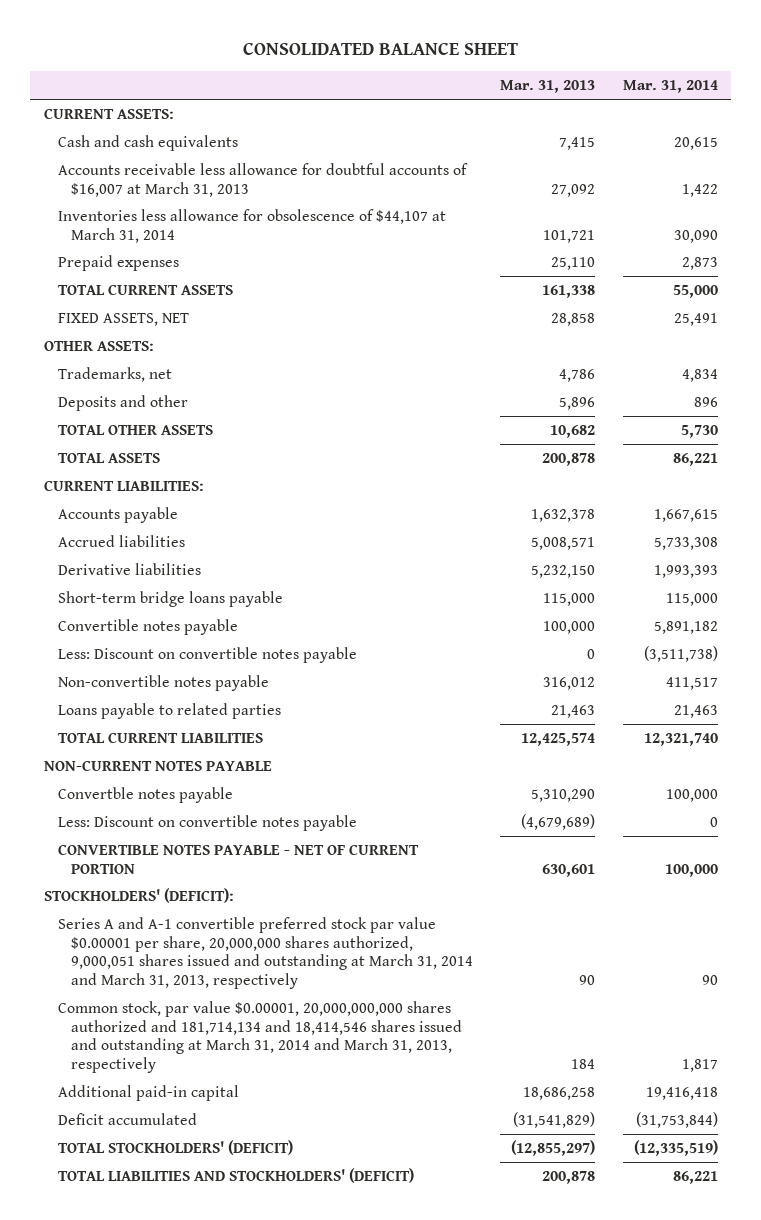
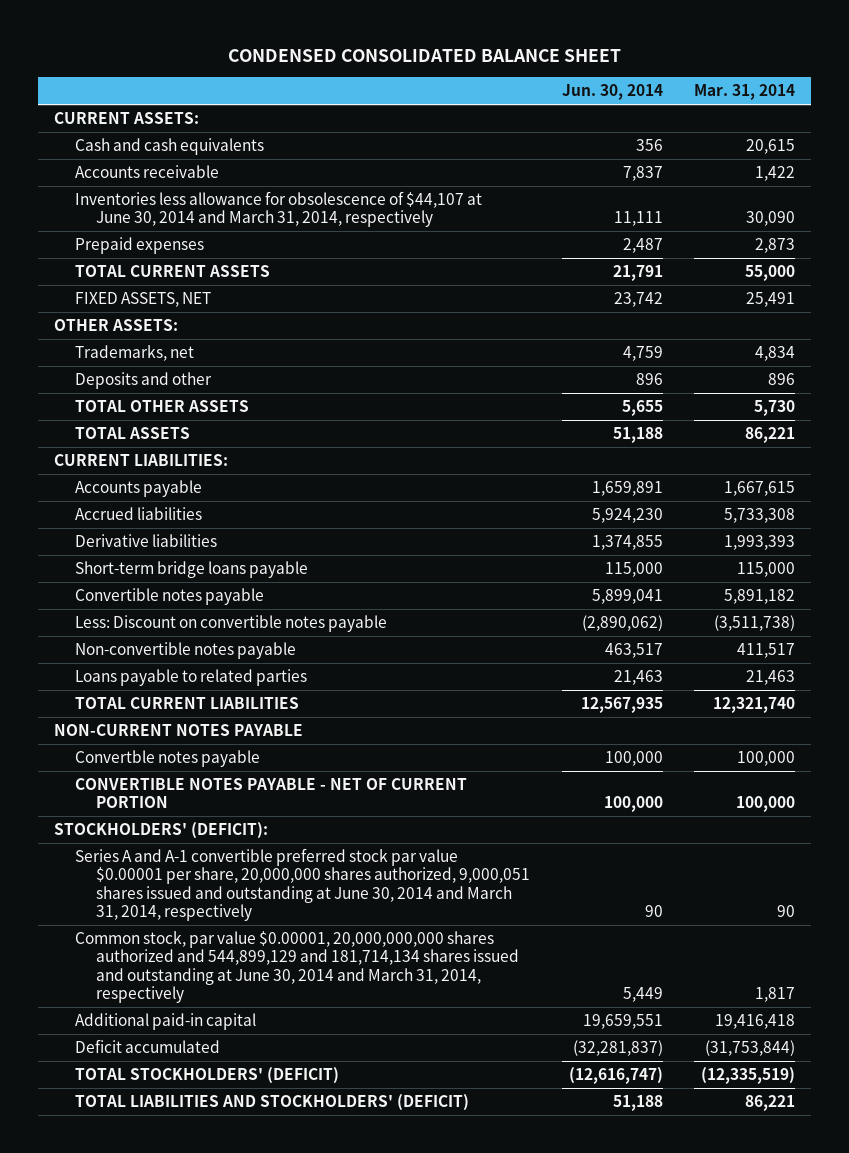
[242,42,518,56] CONSOLIDATED BALANCE SHEET -> [227,49,621,63] CONDENSED CONSOLIDATED BALANCE SHEET
[500,80,596,94] Mar. 31, 2013 -> none
none -> [561,84,663,101] Jun. 30, 2014
[57,162,468,197] Accounts receivable less allowance for doubtful accounts of $16,007 at March 31, 2013 -> [75,164,220,178] Accounts receivable
[57,208,446,243] Inventories less allowance for obsolescence of $44,107 at March 31, 2014 -> [75,190,483,228] Inventories less allowance for obsolescence of $44,107 at June 30, 2014 and March 31, 2014, respectively
[57,814,357,831] Less: Discount on convertible notes payable -> none
[57,916,474,990] Series A and A-1 convertible preferred stock par value $0.00001 per share, 20,000,000 shares authorized, 9,000,051 shares issued and outstanding at March 31, 2014 and March 31, 2013, respectively -> [75,847,530,922] Series A and A-1 convertible preferred stock par value $0.00001 per share, 20,000,000 shares authorized, 9,000,051 shares issued and outstanding at June 30, 2014 and March 31, 2014, respectively
[57,1000,463,1074] Common stock, par value $0.00001, 20,000,000,000 shares authorized and 181,714,134 and 18,414,546 shares issued and outstanding at March 31, 2014 and March 31, 2013, respectively -> [75,930,519,1004] Common stock, par value $0.00001, 20,000,000,000 shares authorized and 544,899,129 and 181,714,134 shares issued and outstanding at June 30, 2014 and March 31, 2014, respectively

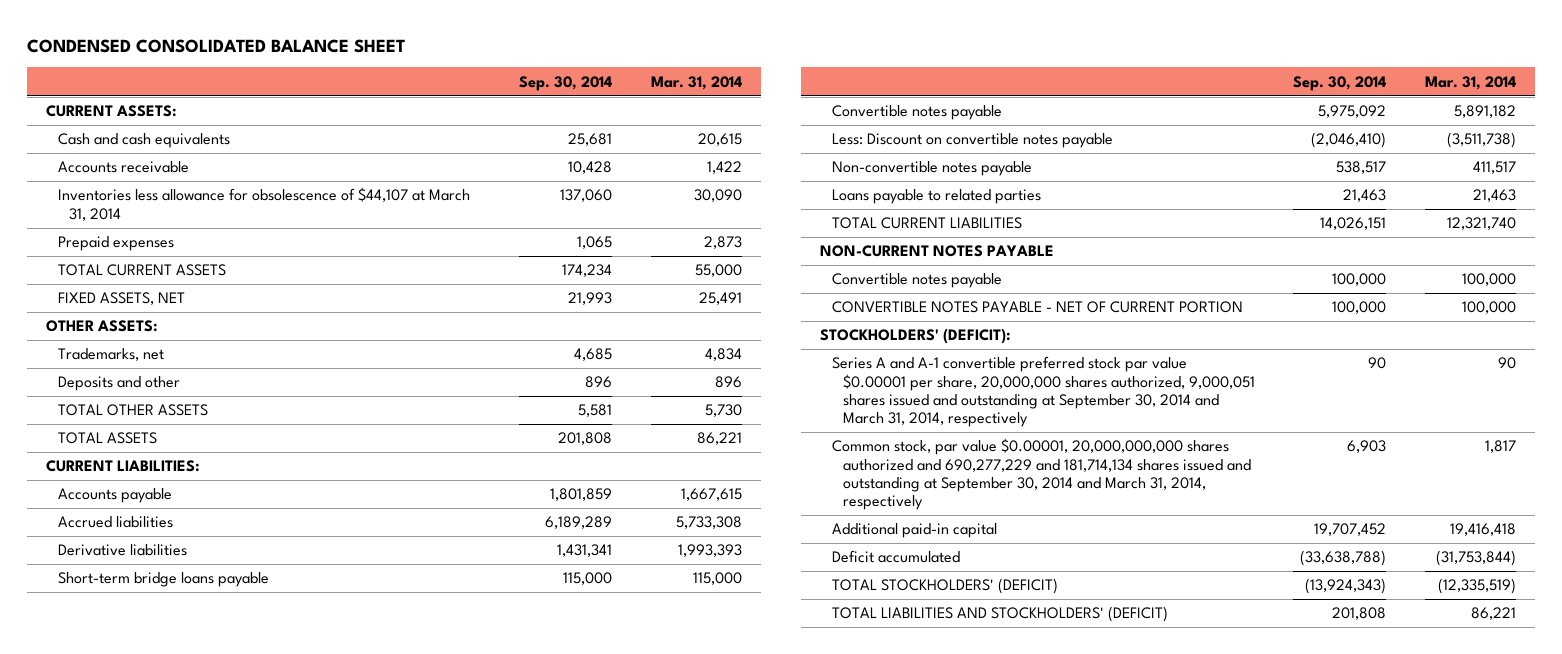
[561,84,663,101] Jun. 30, 2014 -> none
none -> [519,75,613,91] Sep. 30, 2014
[75,190,483,228] Inventories less allowance for obsolescence of $44,107 at June 30, 2014 and March 31, 2014, respectively -> [57,187,470,221] Inventories less allowance for obsolescence of $44,107 at March 31, 2014
[75,749,261,767] Convertble notes payable -> [831,273,1002,289] Convertible notes payable
[75,847,530,922] Series A and A-1 convertible preferred stock par value $0.00001 per share, 20,000,000 shares authorized, 9,000,051 shares issued and outstanding at June 30, 2014 and March 31, 2014, respectively -> [831,356,1255,428] Series A and A-1 convertible preferred stock par value $0.00001 per share, 20,000,000 shares authorized, 9,000,051 shares issued and outstanding at September 30, 2014 and March 31, 2014, respectively
[75,930,519,1004] Common stock, par value $0.00001, 20,000,000,000 shares authorized and 544,899,129 and 181,714,134 shares issued and outstanding at June 30, 2014 and March 31, 2014, respectively -> [831,438,1251,511] Common stock, par value $0.00001, 20,000,000,000 shares authorized and 690,277,229 and 181,714,134 shares issued and outstanding at September 30, 2014 and March 31, 2014, respectively

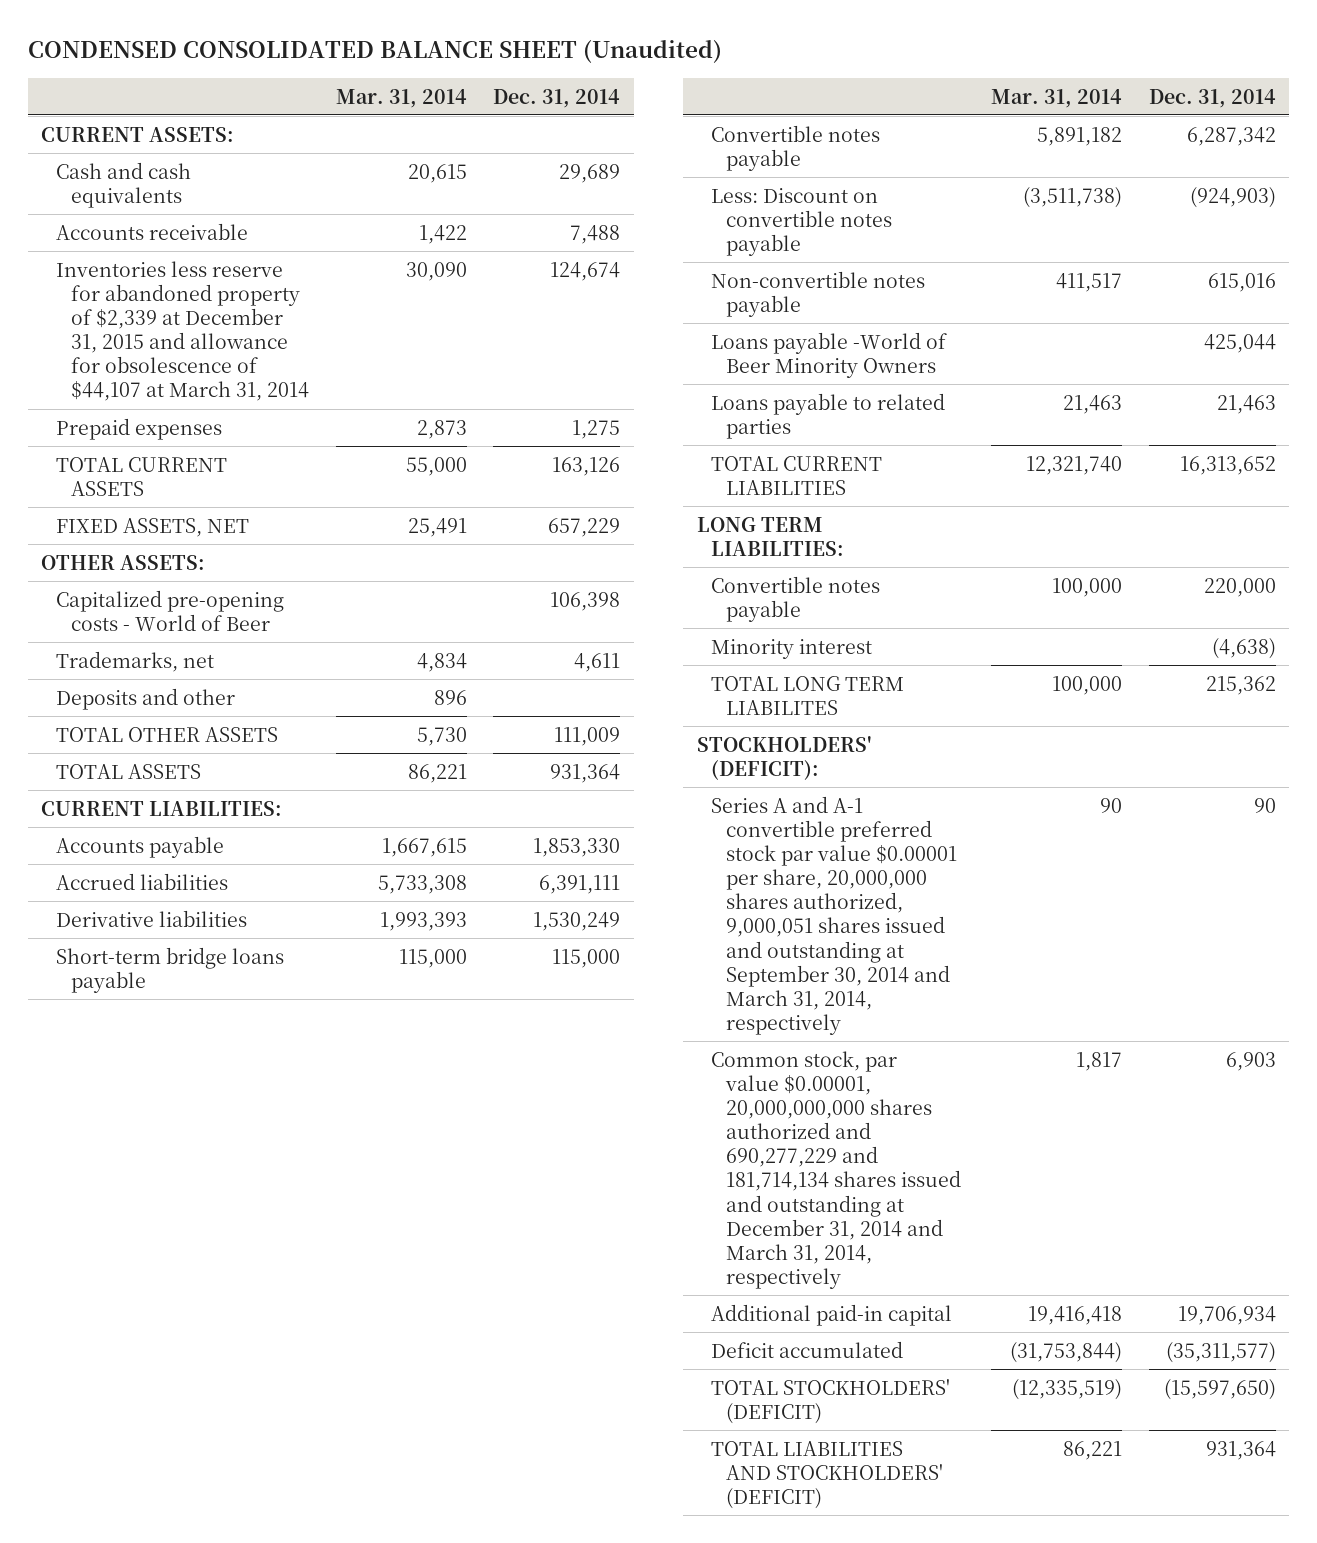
[26,38,405,53] CONDENSED CONSOLIDATED BALANCE SHEET -> [27,39,722,64] CONDENSED CONSOLIDATED BALANCE SHEET (Unaudited)
[519,75,613,91] Sep. 30, 2014 -> none
none -> [493,88,621,108] Dec. 31, 2014
[57,187,470,221] Inventories less allowance for obsolescence of $44,107 at March 31, 2014 -> [56,260,309,402] Inventories less reserve for abandoned property of $2,339 at December 31, 2015 and allowance for obsolescence of $44,107 at March 31, 2014
none -> [56,589,285,631] Capitalized pre-opening costs - World of Beer
none -> [711,331,948,378] Loans payable -World of Beer Minority Owners
[820,245,1055,258] NON-CURRENT NOTES PAYABLE -> none
none -> [696,516,845,556] LONG TERM LIABILITIES:
[831,301,1243,314] CONVERTIBLE NOTES PAYABLE - NET OF CURRENT PORTION -> none
none -> [711,638,873,659] Minority interest
none -> [711,675,905,715] TOTAL LONG TERM LIABILITES
[831,438,1251,511] Common stock, par value $0.00001, 20,000,000,000 shares authorized and 690,277,229 and 181,714,134 shares issued and outstanding at September 30, 2014 and March 31, 2014, respectively -> [711,1050,962,1290] Common stock, par value $0.00001, 20,000,000,000 shares authorized and 690,277,229 and 181,714,134 shares issued and outstanding at December 31, 2014 and March 31, 2014, respectively

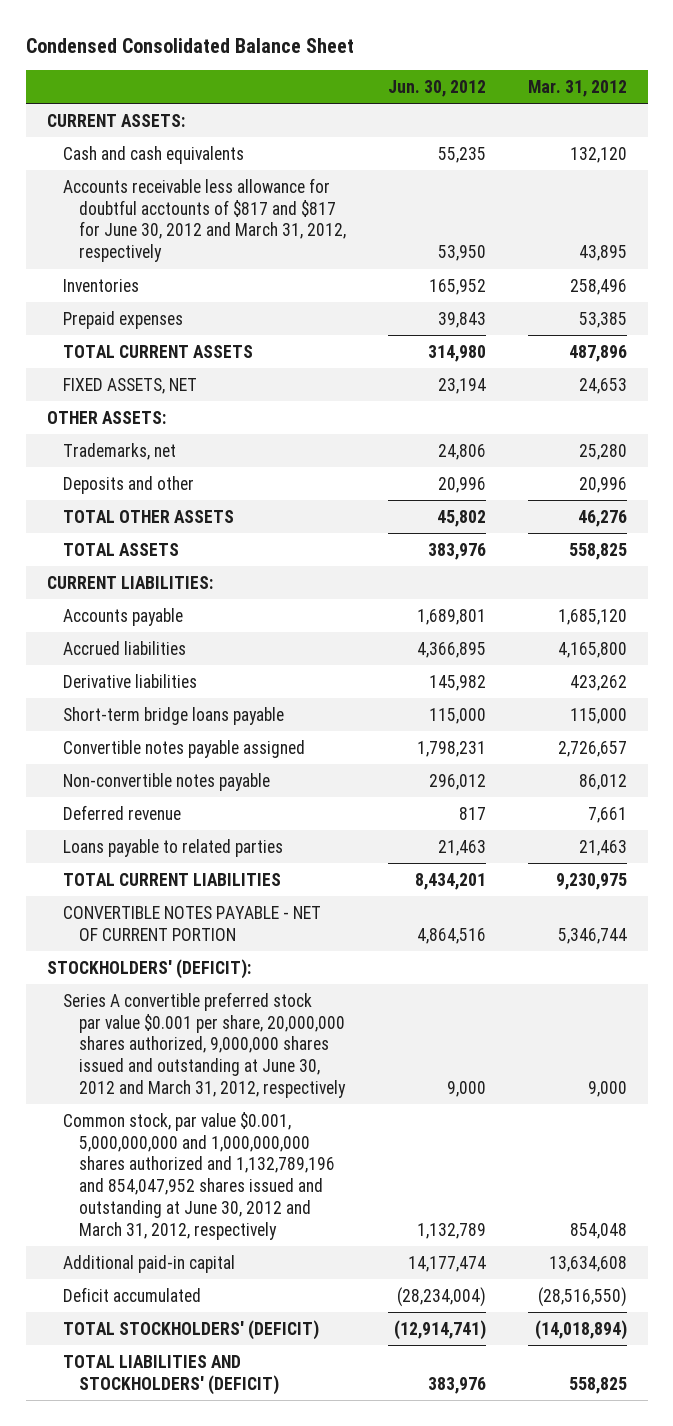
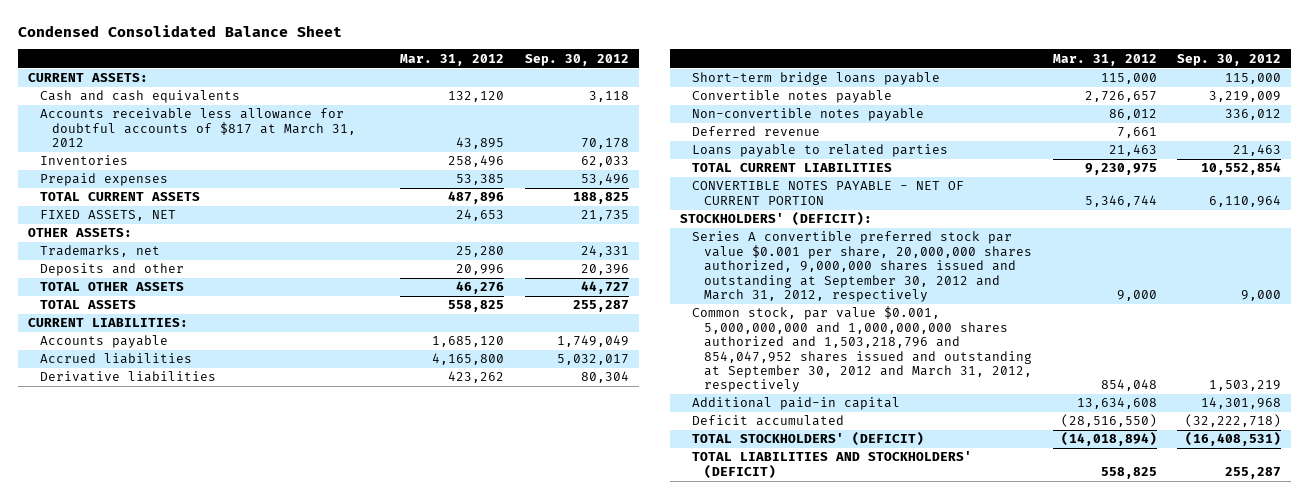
[387,79,486,97] Jun. 30, 2012 -> none
none -> [524,53,629,66] Sep. 30, 2012
[62,177,347,263] Accounts receivable less allowance for doubtful acctounts of $817 and $817 for June 30, 2012 and March 31, 2012, respectively -> [39,108,357,148] Accounts receivable less allowance for doubtful accounts of $817 at March 31, 2012
[62,739,305,758] Convertible notes payable assigned -> [692,90,893,104] Convertible notes payable
[62,991,347,1098] Series A convertible preferred stock par value $0.001 per share, 20,000,000 shares authorized, 9,000,000 shares issued and outstanding at June 30, 2012 and March 31, 2012, respectively -> [692,231,1033,302] Series A convertible preferred stock par value $0.001 per share, 20,000,000 shares authorized, 9,000,000 shares issued and outstanding at September 30, 2012 and March 31, 2012, respectively
[62,1111,336,1240] Common stock, par value $0.001, 5,000,000,000 and 1,000,000,000 shares authorized and 1,132,789,196 and 854,047,952 shares issued and outstanding at June 30, 2012 and March 31, 2012, respectively -> [692,306,1033,393] Common stock, par value $0.001, 5,000,000,000 and 1,000,000,000 shares authorized and 1,503,218,796 and 854,047,952 shares issued and outstanding at September 30, 2012 and March 31, 2012, respectively

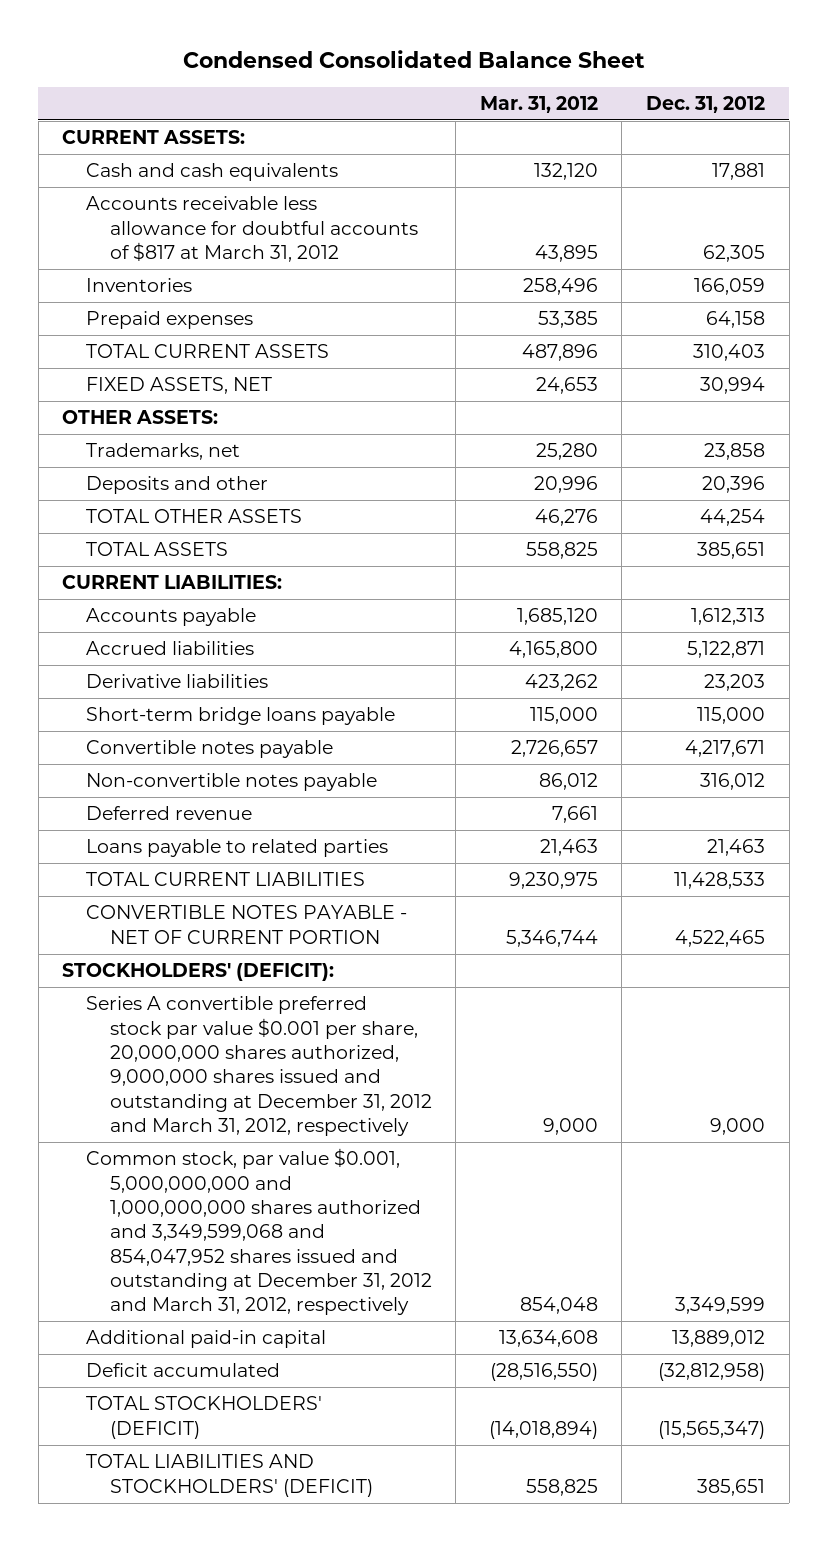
[524,53,629,66] Sep. 30, 2012 -> none
none -> [646,95,766,113] Dec. 31, 2012
[692,231,1033,302] Series A convertible preferred stock par value $0.001 per share, 20,000,000 shares authorized, 9,000,000 shares issued and outstanding at September 30, 2012 and March 31, 2012, respectively -> [86,996,432,1136] Series A convertible preferred stock par value $0.001 per share, 20,000,000 shares authorized, 9,000,000 shares issued and outstanding at December 31, 2012 and March 31, 2012, respectively
[692,306,1033,393] Common stock, par value $0.001, 5,000,000,000 and 1,000,000,000 shares authorized and 1,503,218,796 and 854,047,952 shares issued and outstanding at September 30, 2012 and March 31, 2012, respectively -> [86,1148,432,1316] Common stock, par value $0.001, 5,000,000,000 and 1,000,000,000 shares authorized and 3,349,599,068 and 854,047,952 shares issued and outstanding at December 31, 2012 and March 31, 2012, respectively

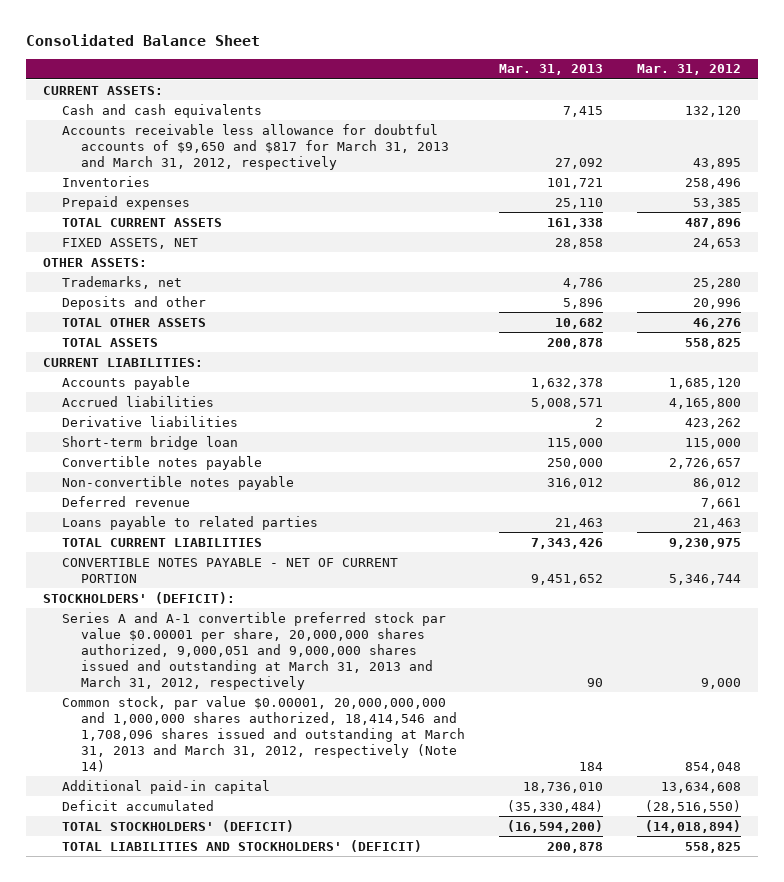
[182,49,645,68] Condensed Consolidated Balance Sheet -> [25,33,260,46] Consolidated Balance Sheet
[646,95,766,113] Dec. 31, 2012 -> none
none -> [498,64,603,76] Mar. 31, 2013
[86,196,418,262] Accounts receivable less allowance for doubtful accounts of $817 at March 31, 2012 -> [61,123,449,170] Accounts receivable less allowance for doubtful accounts of $9,650 and $817 for March 31, 2013 and March 31, 2012, respectively
[86,707,396,726] Short-term bridge loans payable -> [61,435,238,450] Short-term bridge loan
[86,996,432,1136] Series A convertible preferred stock par value $0.001 per share, 20,000,000 shares authorized, 9,000,000 shares issued and outstanding at December 31, 2012 and March 31, 2012, respectively -> [61,611,446,690] Series A and A-1 convertible preferred stock par value $0.00001 per share, 20,000,000 shares authorized, 9,000,051 and 9,000,000 shares issued and outstanding at March 31, 2013 and March 31, 2012, respectively
[86,1148,432,1316] Common stock, par value $0.001, 5,000,000,000 and 1,000,000,000 shares authorized and 3,349,599,068 and 854,047,952 shares issued and outstanding at December 31, 2012 and March 31, 2012, respectively -> [61,695,465,772] Common stock, par value $0.00001, 20,000,000,000 and 1,000,000 shares authorized, 18,414,546 and 1,708,096 shares issued and outstanding at March 31, 2013 and March 31, 2012, respectively (Note 14)

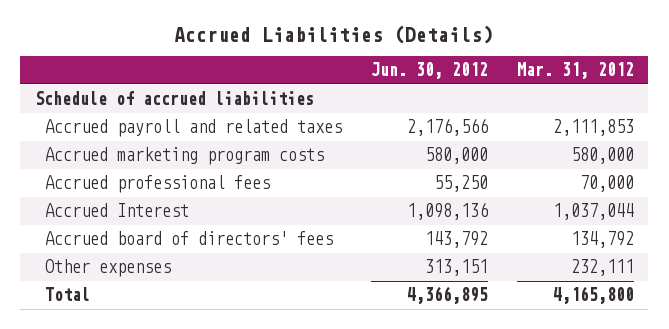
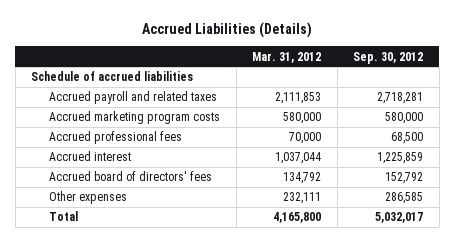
[370,62,488,80] Jun. 30, 2012 -> none
none -> [353,51,424,64] Sep. 30, 2012
[45,203,190,218] Accrued Interest -> [49,151,132,162] Accrued interest

